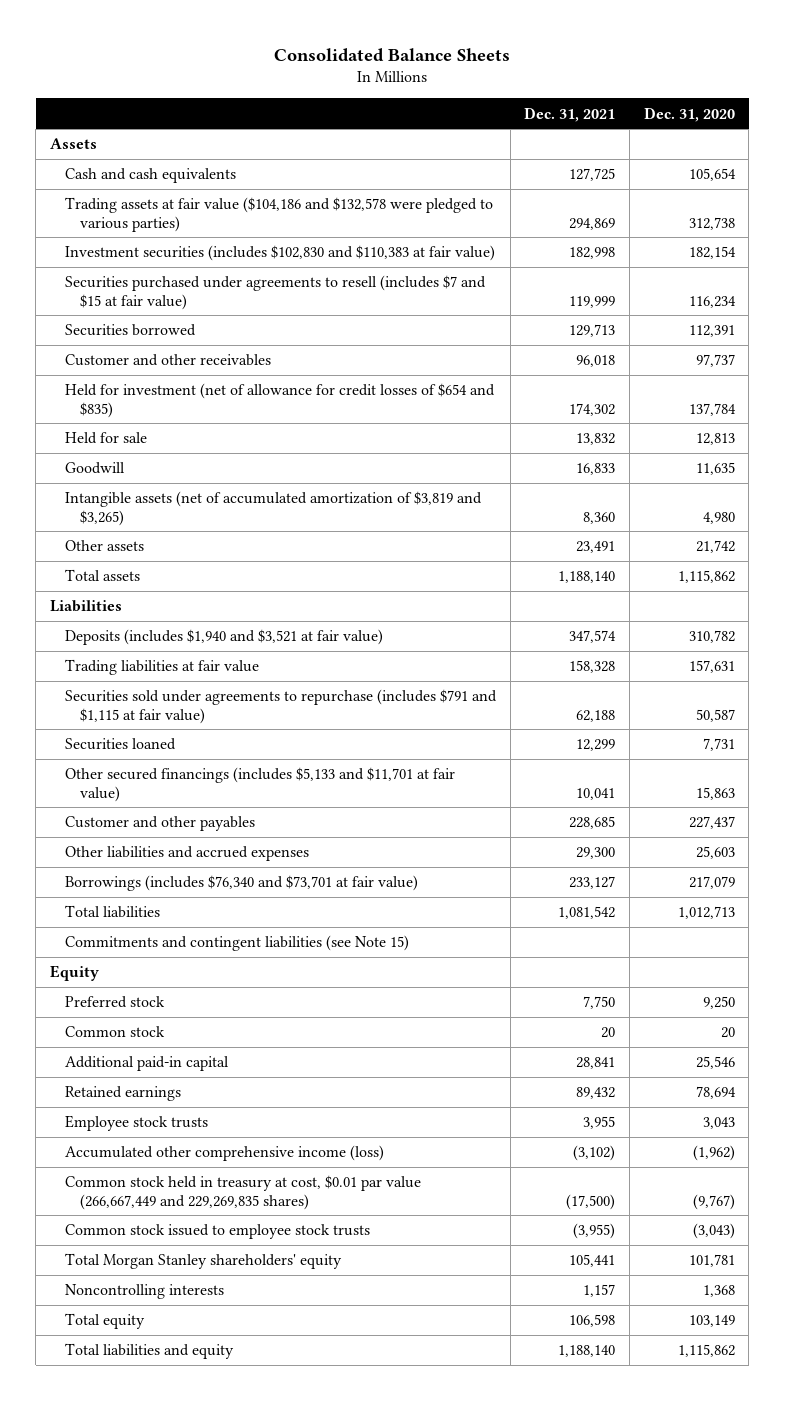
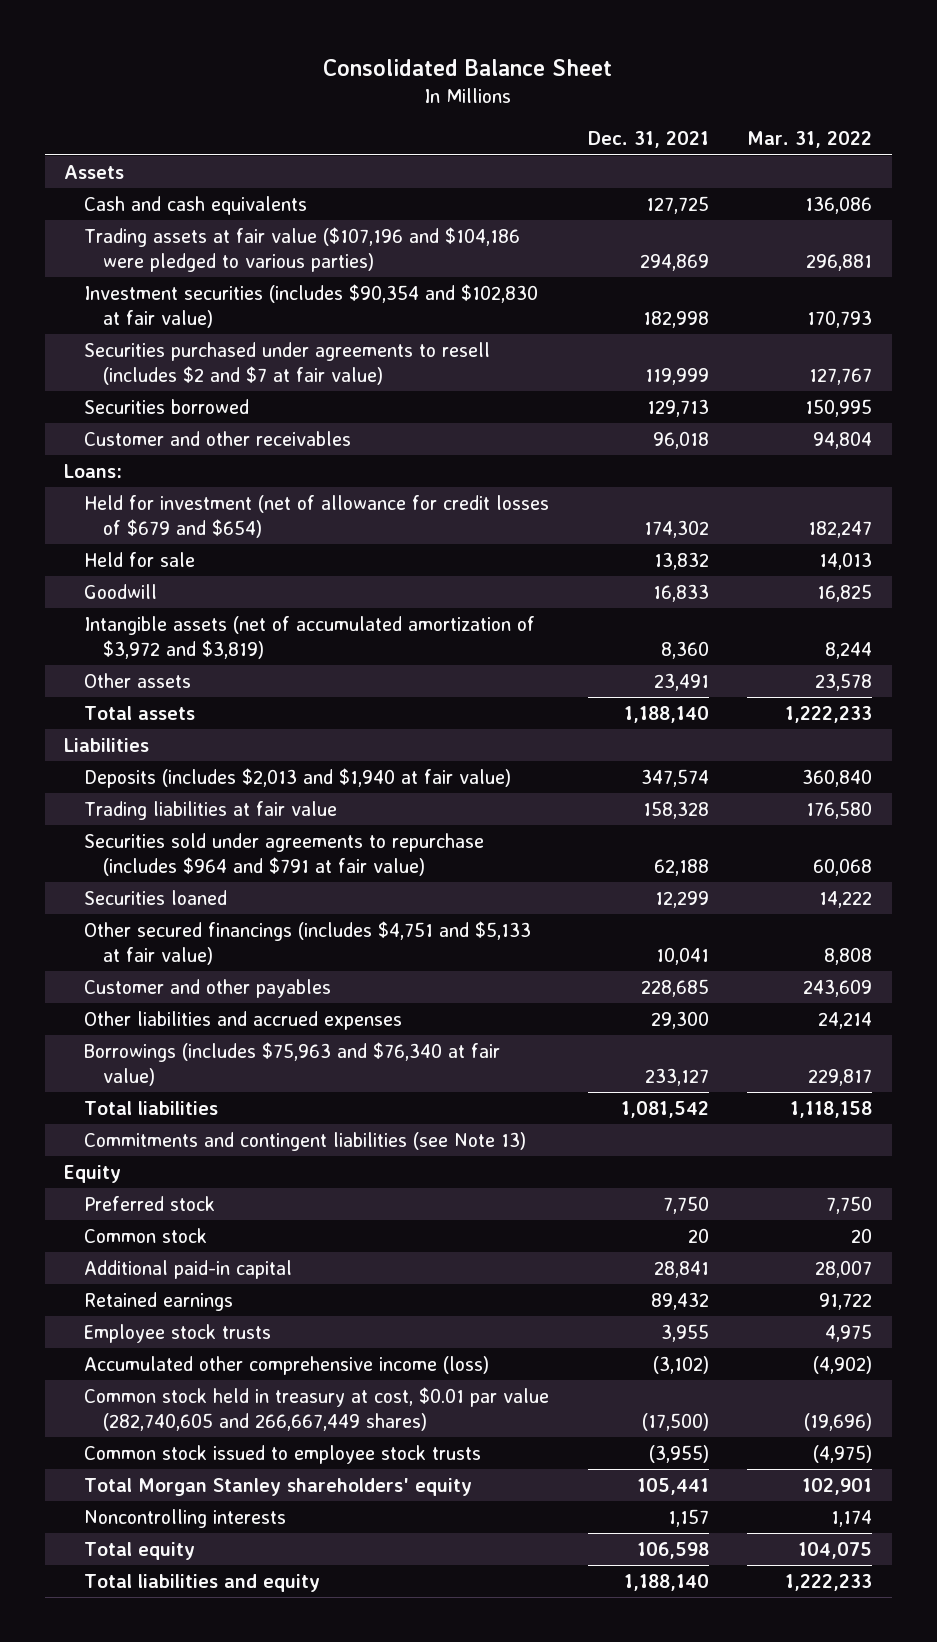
[274,47,511,62] Consolidated Balance Sheets -> [323,58,613,76] Consolidated Balance Sheet
[643,106,735,122] Dec. 31, 2020 -> none
none -> [747,131,873,149] Mar. 31, 2022
[65,197,494,232] Trading assets at fair value ($104,186 and $132,578 were pledged to various parties) -> [83,226,520,273] Trading assets at fair value ($107,196 and $104,186 were pledged to various parties)
[65,245,496,262] Investment securities (includes $102,830 and $110,383 at fair value) -> [83,283,538,329] Investment securities (includes $90,354 and $102,830 at fair value)
[65,275,487,310] Securities purchased under agreements to resell (includes $7 and $15 at fair value) -> [83,341,490,386] Securities purchased under agreements to resell (includes $2 and $7 at fair value)
none -> [64,463,123,478] Loans:
[65,383,496,418] Held for investment (net of allowance for credit losses of $654 and $835) -> [83,494,549,539] Held for investment (net of allowance for credit losses of $679 and $654)
[65,491,483,526] Intangible assets (net of accumulated amortization of $3,819 and $3,265) -> [83,615,535,660] Intangible assets (net of accumulated amortization of $3,972 and $3,819)
[65,629,384,646] Deposits (includes $1,940 and $3,521 at fair value) -> [83,767,511,788] Deposits (includes $2,013 and $1,940 at fair value)
[65,689,498,724] Securities sold under agreements to repurchase (includes $791 and $1,115 at fair value) -> [83,832,484,877] Securities sold under agreements to repurchase (includes $964 and $791 at fair value)
[65,767,456,802] Other secured financings (includes $5,133 and $11,701 at fair value) -> [83,920,531,966] Other secured financings (includes $4,751 and $5,133 at fair value)
[65,875,419,892] Borrowings (includes $76,340 and $73,701 at fair value) -> [83,1041,500,1087] Borrowings (includes $75,963 and $76,340 at fair value)
[65,935,410,952] Commitments and contingent liabilities (see Note 15) -> [83,1131,526,1151] Commitments and contingent liabilities (see Note 13)
[65,1175,422,1210] Common stock held in treasury at cost, $0.01 par value (266,667,449 and 229,269,835 shares) -> [83,1386,549,1432] Common stock held in treasury at cost, $0.01 par value (282,740,605 and 266,667,449 shares)

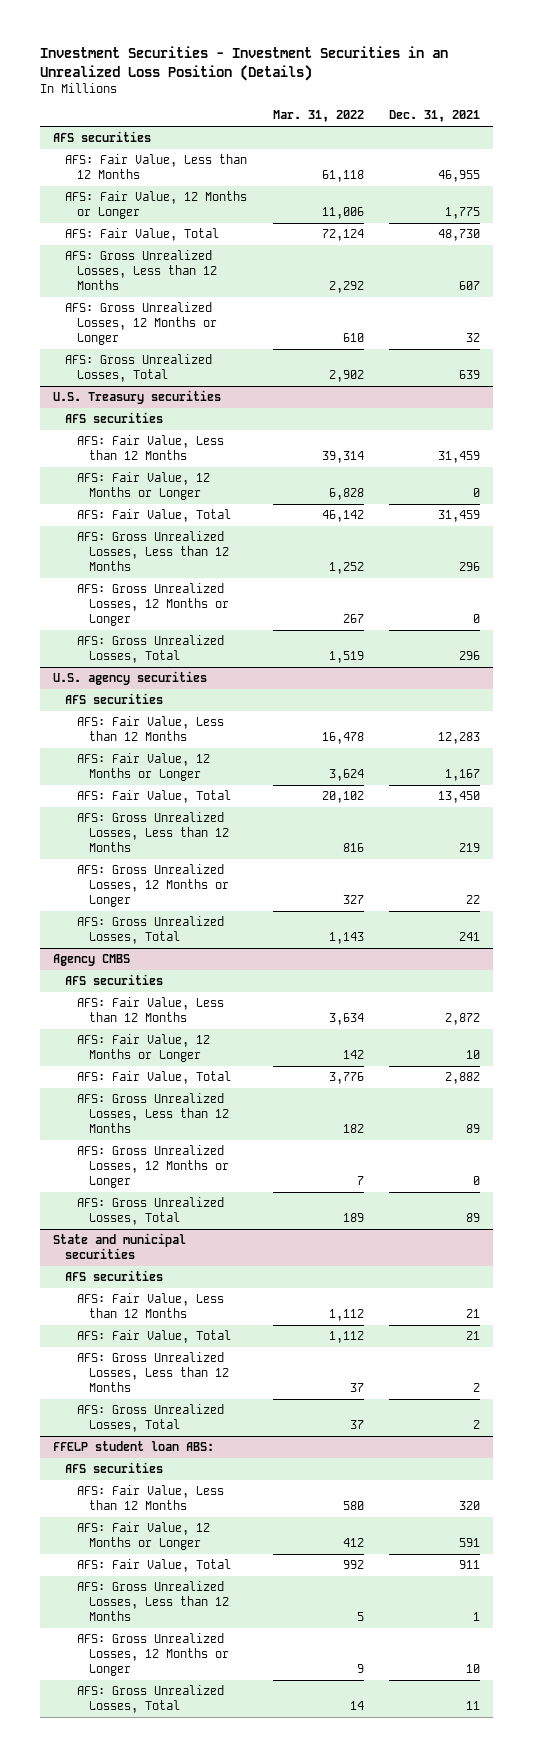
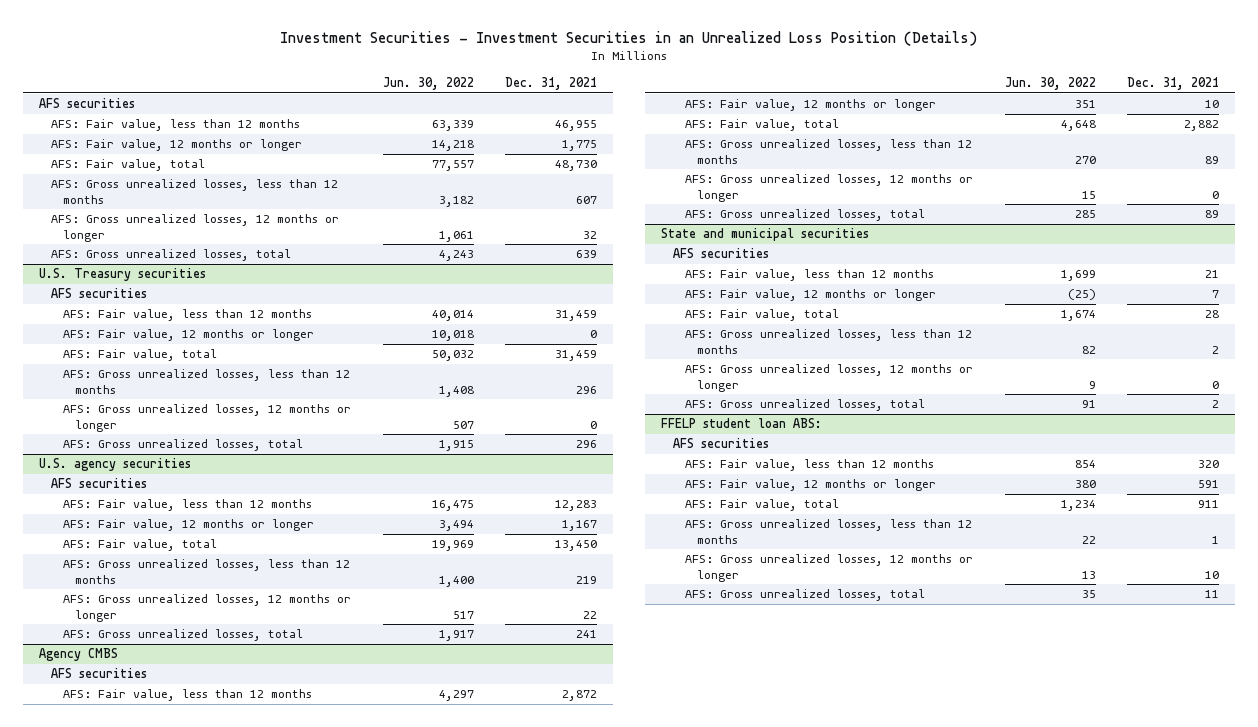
[272,110,364,123] Mar. 31, 2022 -> none
none -> [382,77,474,91] Jun. 30, 2022
[64,153,247,179] AFS: Fair Value, Less than 12 Months -> [51,119,301,132] AFS: Fair value, less than 12 months
[64,190,247,219] AFS: Fair Value, 12 Months or Longer -> [51,139,303,152] AFS: Fair value, 12 months or longer
[64,227,219,241] AFS: Fair Value, Total -> [51,159,206,172] AFS: Fair value, total
[64,249,218,291] AFS: Gross Unrealized Losses, Less than 12 Months -> [51,179,339,204] AFS: Gross unrealized losses, less than 12 months
[64,301,218,346] AFS: Gross Unrealized Losses, 12 Months or Longer -> [51,214,340,242] AFS: Gross unrealized losses, 12 months or longer
[64,353,212,382] AFS: Gross Unrealized Losses, Total -> [51,249,292,262] AFS: Gross unrealized losses, total
[77,434,225,460] AFS: Fair Value, Less than 12 Months -> [63,309,313,322] AFS: Fair value, less than 12 months
[77,471,211,500] AFS: Fair Value, 12 Months or Longer -> [63,329,315,342] AFS: Fair value, 12 months or longer
[77,508,232,522] AFS: Fair Value, Total -> [63,349,218,362] AFS: Fair value, total
[77,530,230,572] AFS: Gross Unrealized Losses, Less than 12 Months -> [63,369,351,394] AFS: Gross unrealized losses, less than 12 months
[77,582,230,627] AFS: Gross Unrealized Losses, 12 Months or Longer -> [63,404,352,432] AFS: Gross unrealized losses, 12 months or longer
[77,634,225,663] AFS: Gross Unrealized Losses, Total -> [63,439,304,452] AFS: Gross unrealized losses, total
[77,715,225,741] AFS: Fair Value, Less than 12 Months -> [63,499,313,512] AFS: Fair value, less than 12 months
[77,752,211,781] AFS: Fair Value, 12 Months or Longer -> [63,519,315,532] AFS: Fair value, 12 months or longer
[77,789,232,803] AFS: Fair Value, Total -> [63,539,218,552] AFS: Fair value, total
[77,811,230,853] AFS: Gross Unrealized Losses, Less than 12 Months -> [63,559,351,584] AFS: Gross unrealized losses, less than 12 months
[77,863,230,908] AFS: Gross Unrealized Losses, 12 Months or Longer -> [63,594,352,622] AFS: Gross unrealized losses, 12 months or longer
[77,915,225,944] AFS: Gross Unrealized Losses, Total -> [63,629,304,642] AFS: Gross unrealized losses, total
[77,996,225,1022] AFS: Fair Value, Less than 12 Months -> [63,689,313,702] AFS: Fair value, less than 12 months
[77,1033,211,1062] AFS: Fair Value, 12 Months or Longer -> [684,99,936,112] AFS: Fair value, 12 months or longer
[77,1070,232,1084] AFS: Fair Value, Total -> [684,119,839,132] AFS: Fair value, total
[77,1092,230,1134] AFS: Gross Unrealized Losses, Less than 12 Months -> [684,139,972,164] AFS: Gross unrealized losses, less than 12 months
[77,1144,230,1189] AFS: Gross Unrealized Losses, 12 Months or Longer -> [684,174,973,202] AFS: Gross unrealized losses, 12 months or longer
[77,1196,225,1225] AFS: Gross Unrealized Losses, Total -> [684,209,925,222] AFS: Gross unrealized losses, total
[77,1292,225,1318] AFS: Fair Value, Less than 12 Months -> [684,269,934,282] AFS: Fair value, less than 12 months
none -> [684,289,936,302] AFS: Fair value, 12 months or longer
[77,1329,232,1343] AFS: Fair Value, Total -> [684,309,839,322] AFS: Fair value, total
[466,1330,481,1340] 21 -> [1205,310,1220,319] 28
[77,1351,230,1393] AFS: Gross Unrealized Losses, Less than 12 Months -> [684,329,972,354] AFS: Gross unrealized losses, less than 12 months
none -> [684,364,973,392] AFS: Gross unrealized losses, 12 months or longer
[77,1403,225,1432] AFS: Gross Unrealized Losses, Total -> [684,399,925,412] AFS: Gross unrealized losses, total
[77,1484,225,1510] AFS: Fair Value, Less than 12 Months -> [684,459,934,472] AFS: Fair value, less than 12 months
[77,1521,211,1550] AFS: Fair Value, 12 Months or Longer -> [684,479,936,492] AFS: Fair value, 12 months or longer
[77,1558,232,1572] AFS: Fair Value, Total -> [684,499,839,512] AFS: Fair value, total
[77,1580,230,1622] AFS: Gross Unrealized Losses, Less than 12 Months -> [684,519,972,544] AFS: Gross unrealized losses, less than 12 months
[77,1632,230,1677] AFS: Gross Unrealized Losses, 12 Months or Longer -> [684,554,973,582] AFS: Gross unrealized losses, 12 months or longer
[77,1684,225,1713] AFS: Gross Unrealized Losses, Total -> [684,589,925,602] AFS: Gross unrealized losses, total

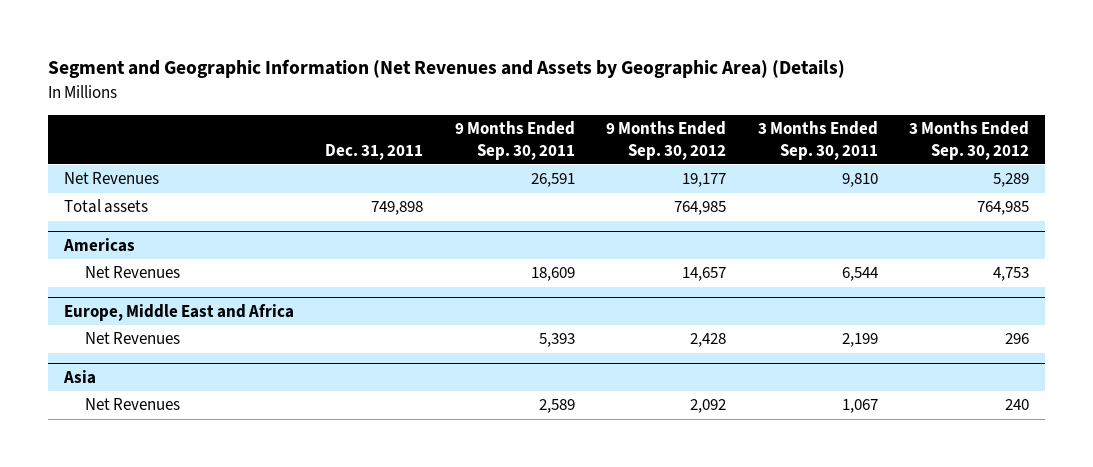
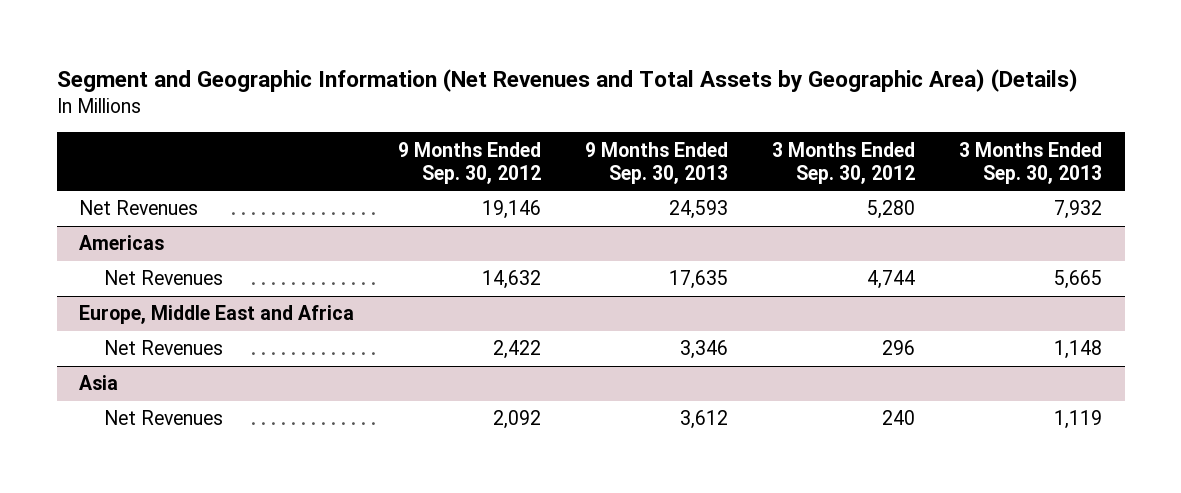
[47,59,845,79] Segment and Geographic Information (Net Revenues and Assets by Geographic Area) (Details) -> [56,69,1078,93] Segment and Geographic Information (Net Revenues and Total Assets by Geographic Area) (Details)
[325,143,424,160] Dec. 31, 2011 -> none
[454,120,575,160] 9 Months Ended Sep. 30, 2011 -> none
[757,120,878,160] 3 Months Ended Sep. 30, 2011 -> none
none -> [585,141,729,184] 9 Months Ended Sep. 30, 2013
none -> [959,141,1103,184] 3 Months Ended Sep. 30, 2013
[63,199,148,214] Total assets -> none
[682,173,727,188] 19,177 -> [482,200,542,220] 19,146
[992,173,1029,188] 5,289 -> [867,200,916,220] 5,280
[682,267,727,282] 14,657 -> [482,270,542,290] 14,632
[992,267,1029,282] 4,753 -> [867,270,916,290] 4,744
[690,333,727,348] 2,428 -> [493,340,542,360] 2,422

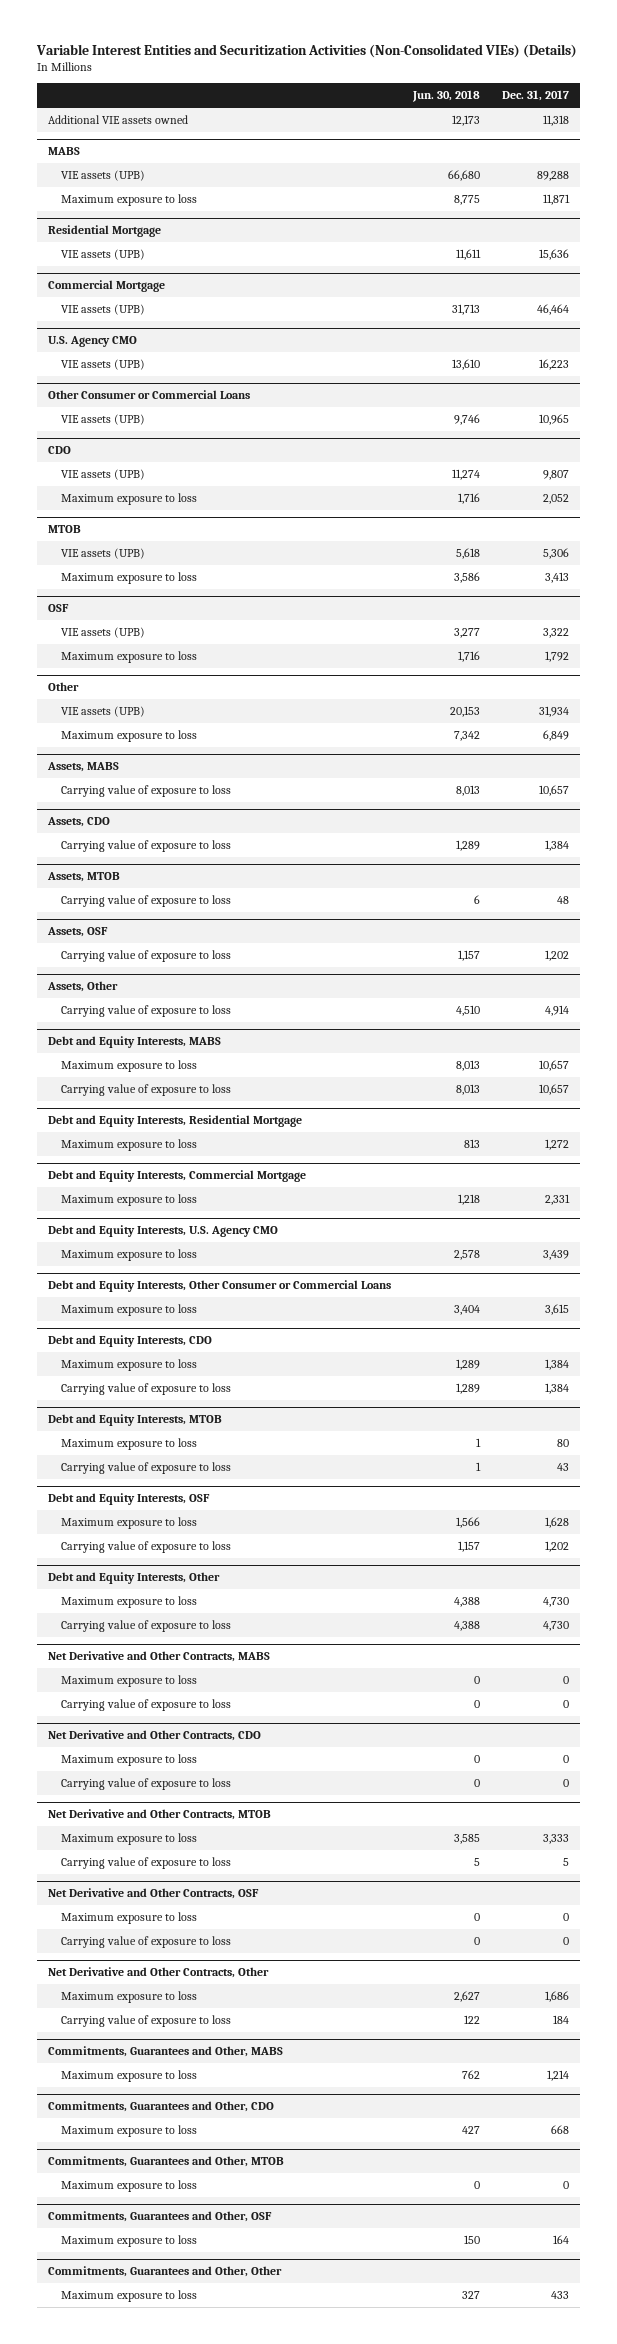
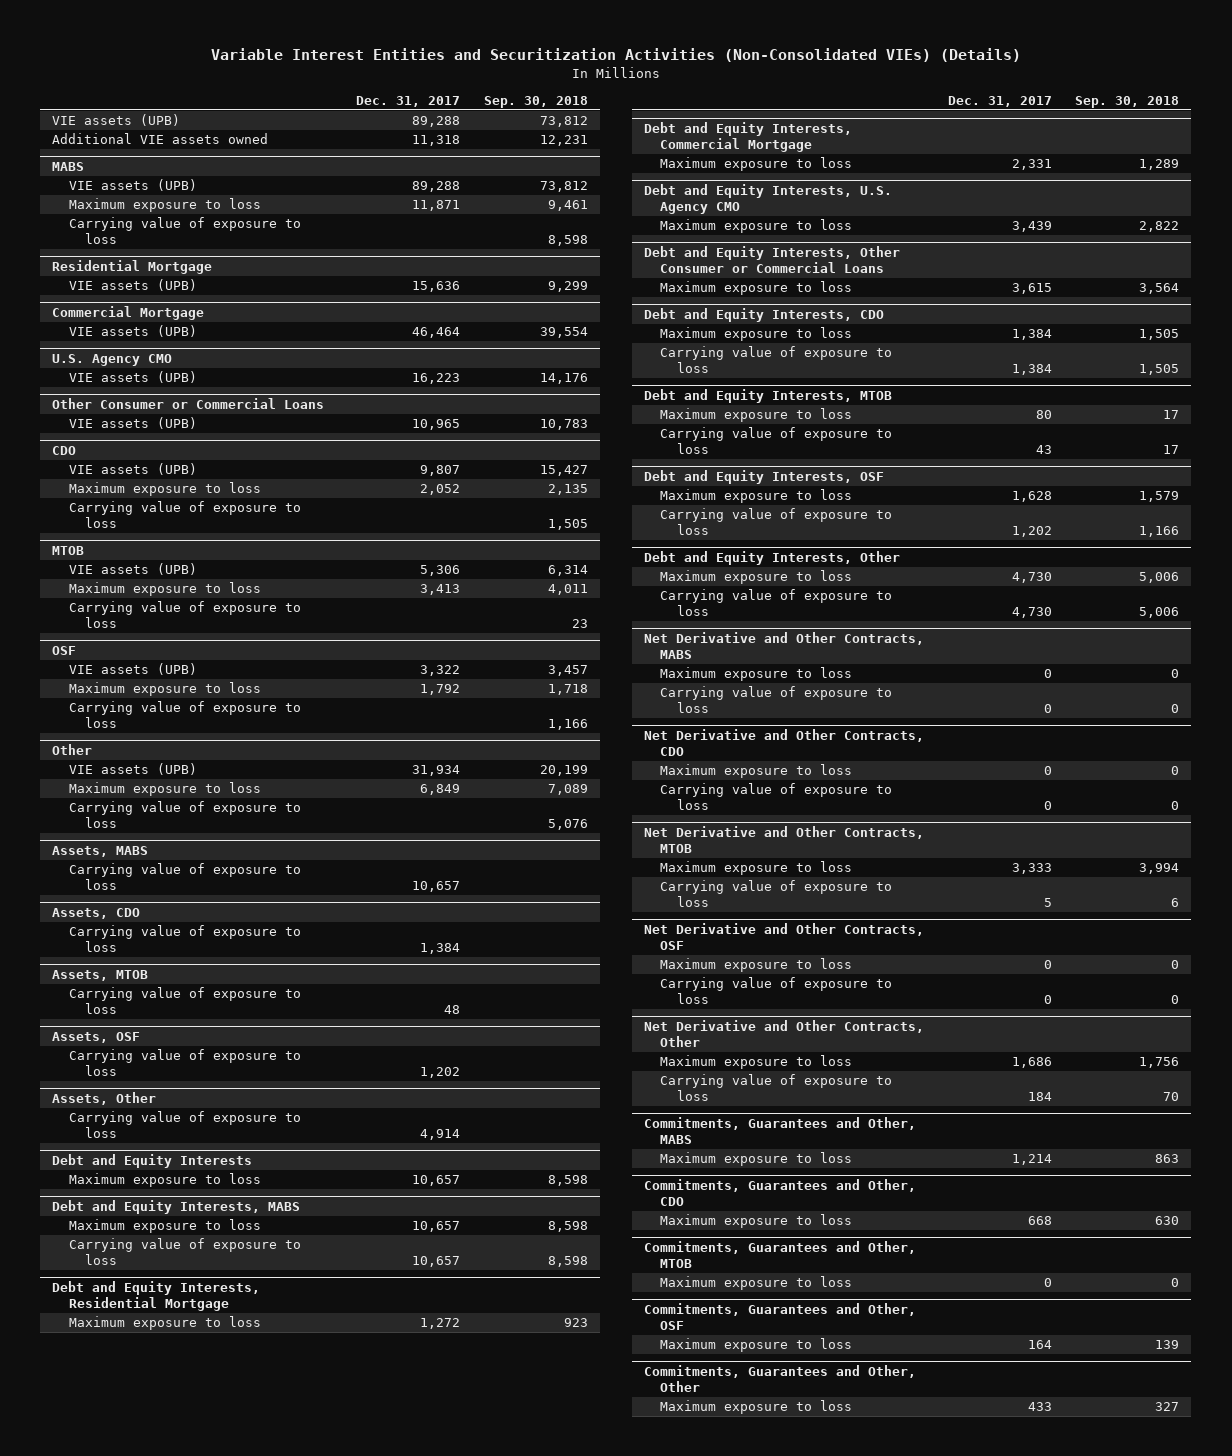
[412,90,481,103] Jun. 30, 2018 -> none
none -> [483,95,588,108] Sep. 30, 2018
none -> [52,114,181,127] VIE assets (UPB)
none -> [68,217,301,245] Carrying value of exposure to loss
none -> [68,501,301,529] Carrying value of exposure to loss
none -> [68,601,301,629] Carrying value of exposure to loss
none -> [68,701,301,729] Carrying value of exposure to loss
none -> [68,801,301,829] Carrying value of exposure to loss
none -> [52,1154,253,1169] Debt and Equity Interests
none -> [68,1173,261,1188] Maximum exposure to loss

